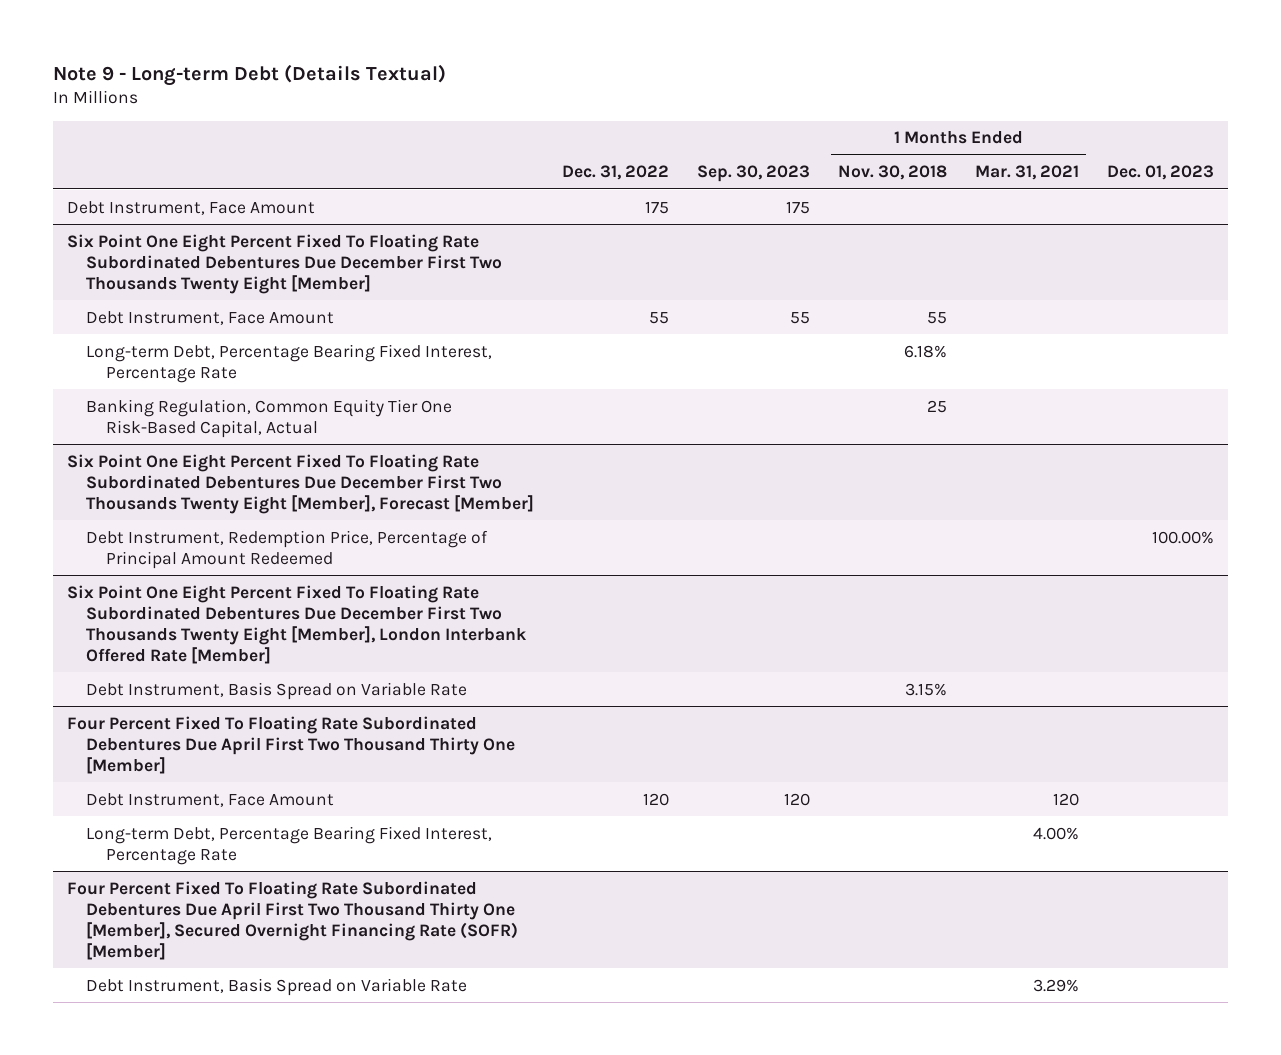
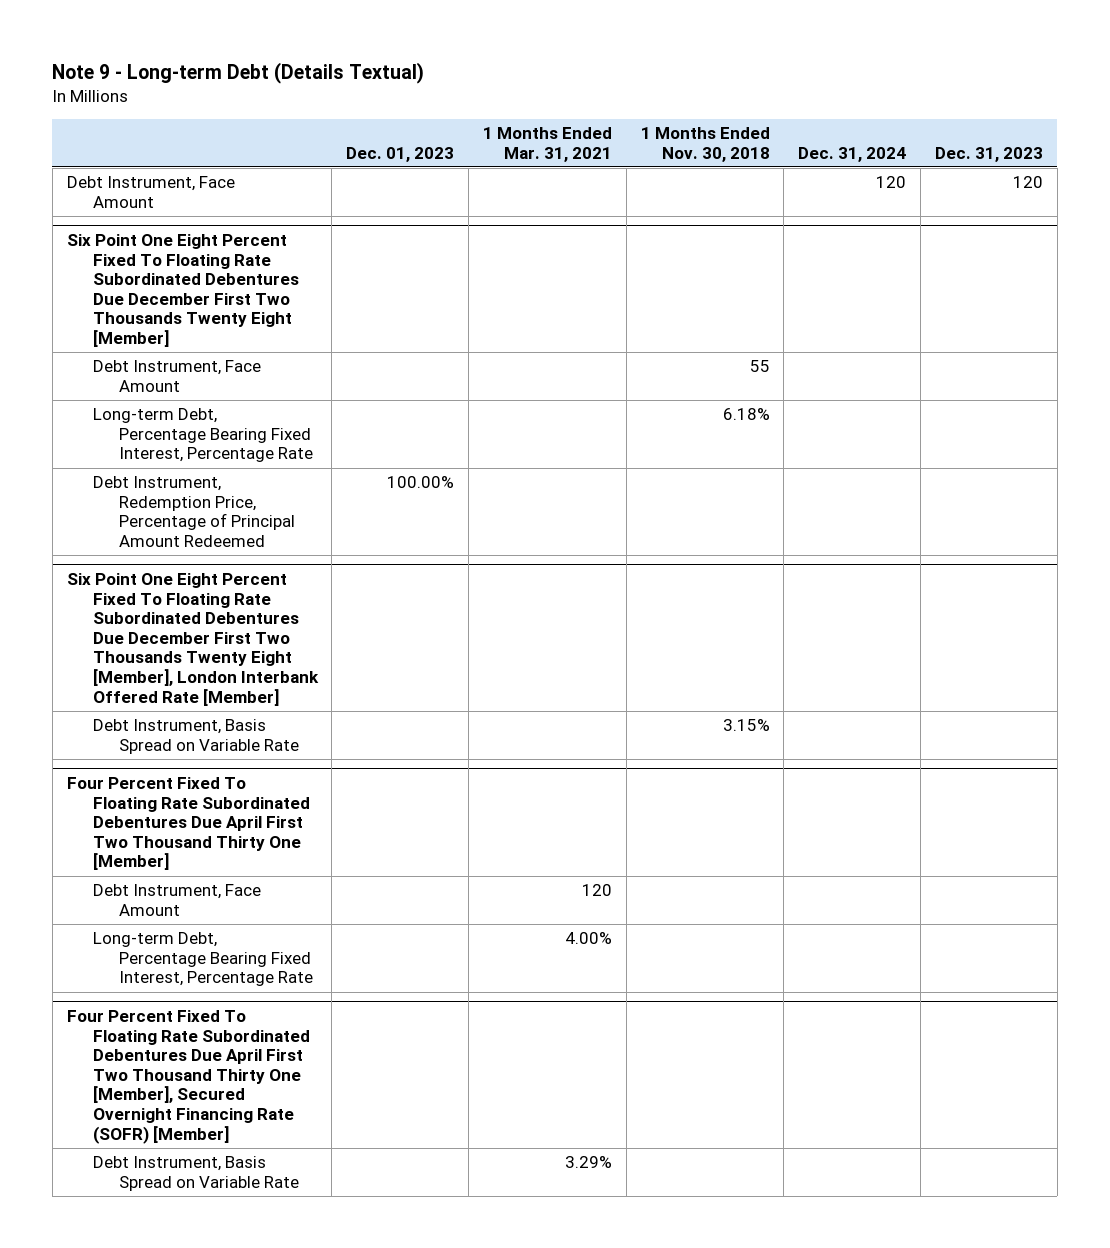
[562,165,670,181] Dec. 31, 2022 -> none
[697,165,811,183] Sep. 30, 2023 -> none
none -> [798,146,907,162] Dec. 31, 2024
none -> [934,146,1043,162] Dec. 31, 2023
[86,398,453,438] Banking Regulation, Common Equity Tier One Risk-Based Capital, Actual -> none
[66,453,535,514] Six Point One Eight Percent Fixed To Floating Rate Subordinated Debentures Due December First Two Thousands Twenty Eight [Member], Forecast [Member] -> none
[86,529,489,569] Debt Instrument, Redemption Price, Percentage of Principal Amount Redeemed -> none
none -> [92,476,295,548] Debt Instrument, Redemption Price, Percentage of Principal Amount Redeemed

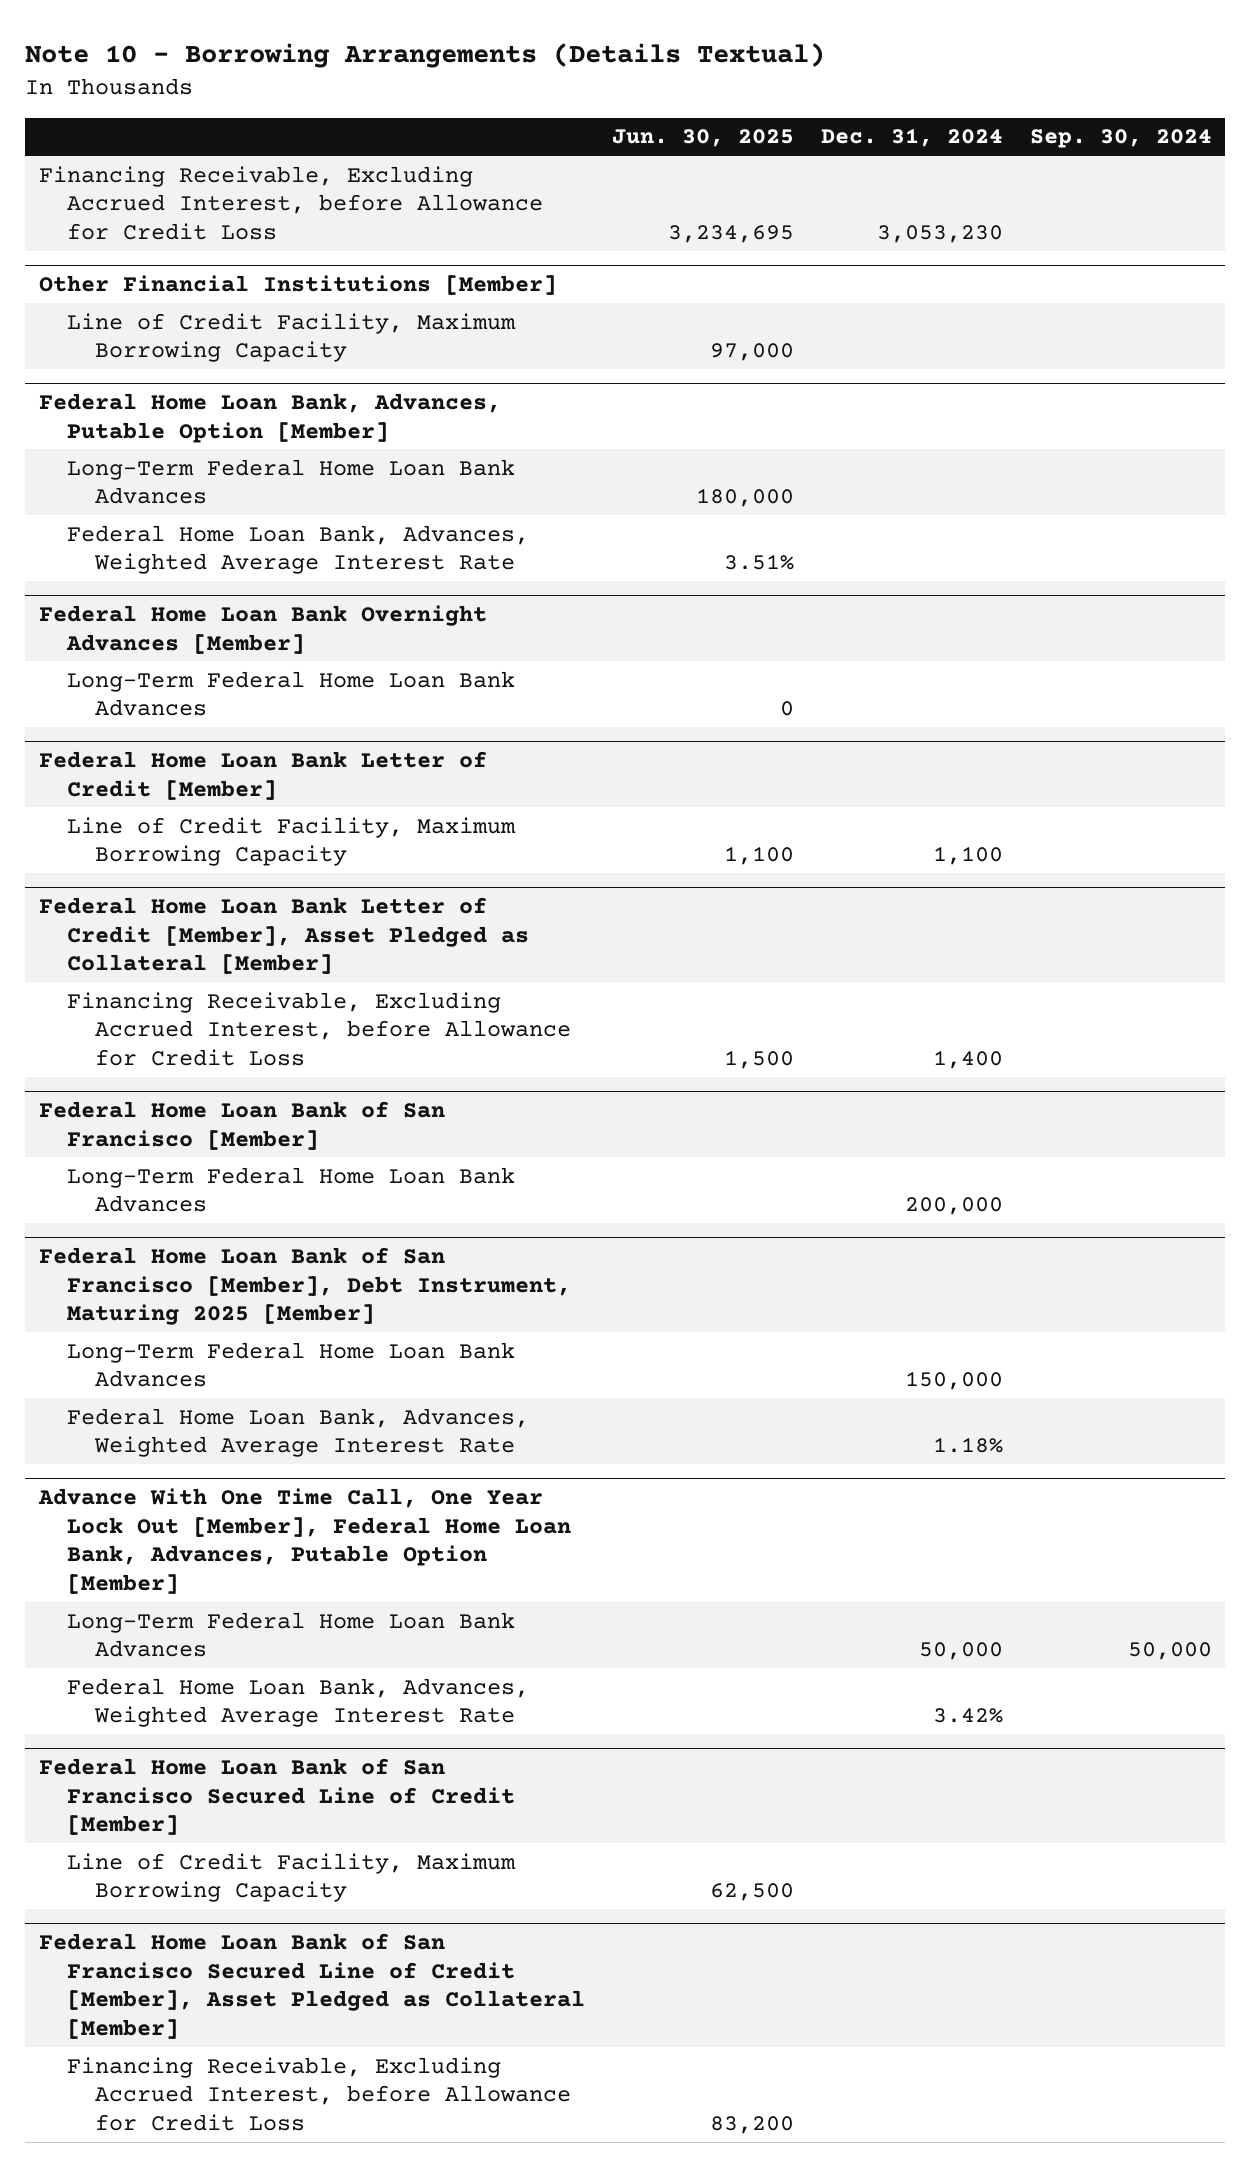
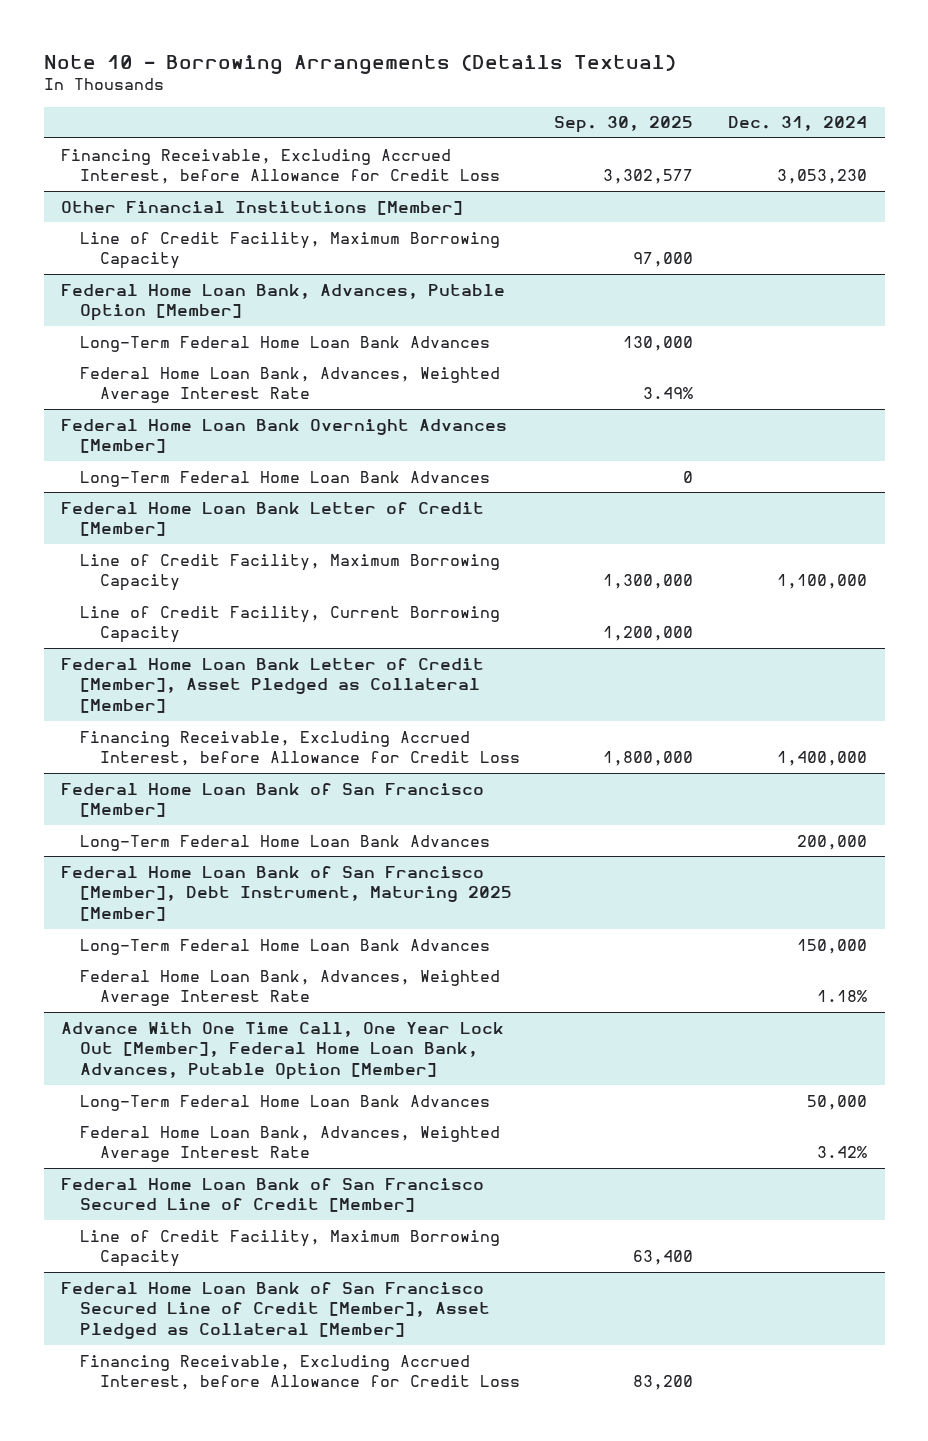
[611,129,794,148] Jun. 30, 2025 -> none
[1029,129,1212,149] Sep. 30, 2024 -> none
none -> [554,116,694,134] Sep. 30, 2025
[932,846,1003,866] 1,100 -> [777,574,868,590] 1,100,000
none -> [80,605,501,644] Line of Credit Facility, Current Borrowing Capacity
[932,1049,1003,1069] 1,400 -> [777,751,868,767] 1,400,000

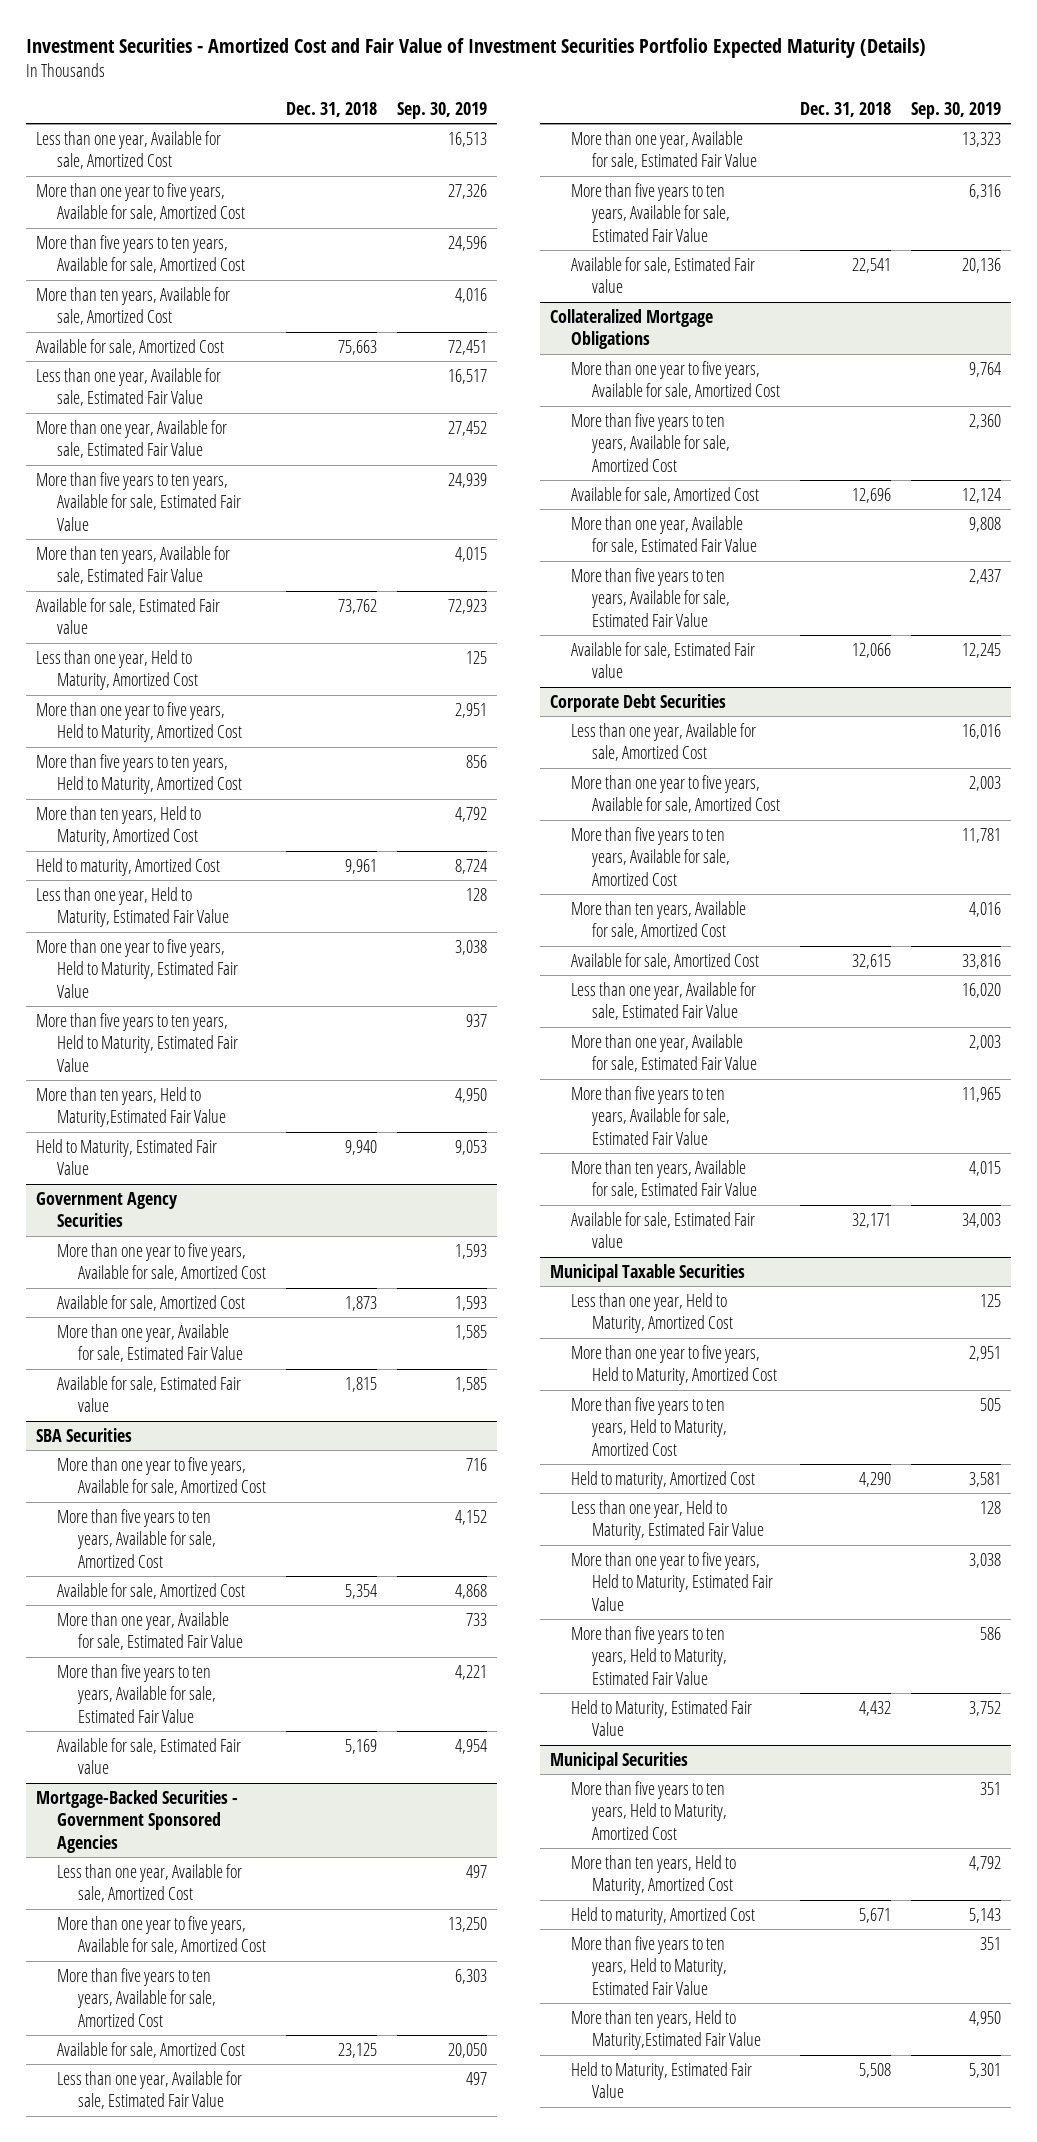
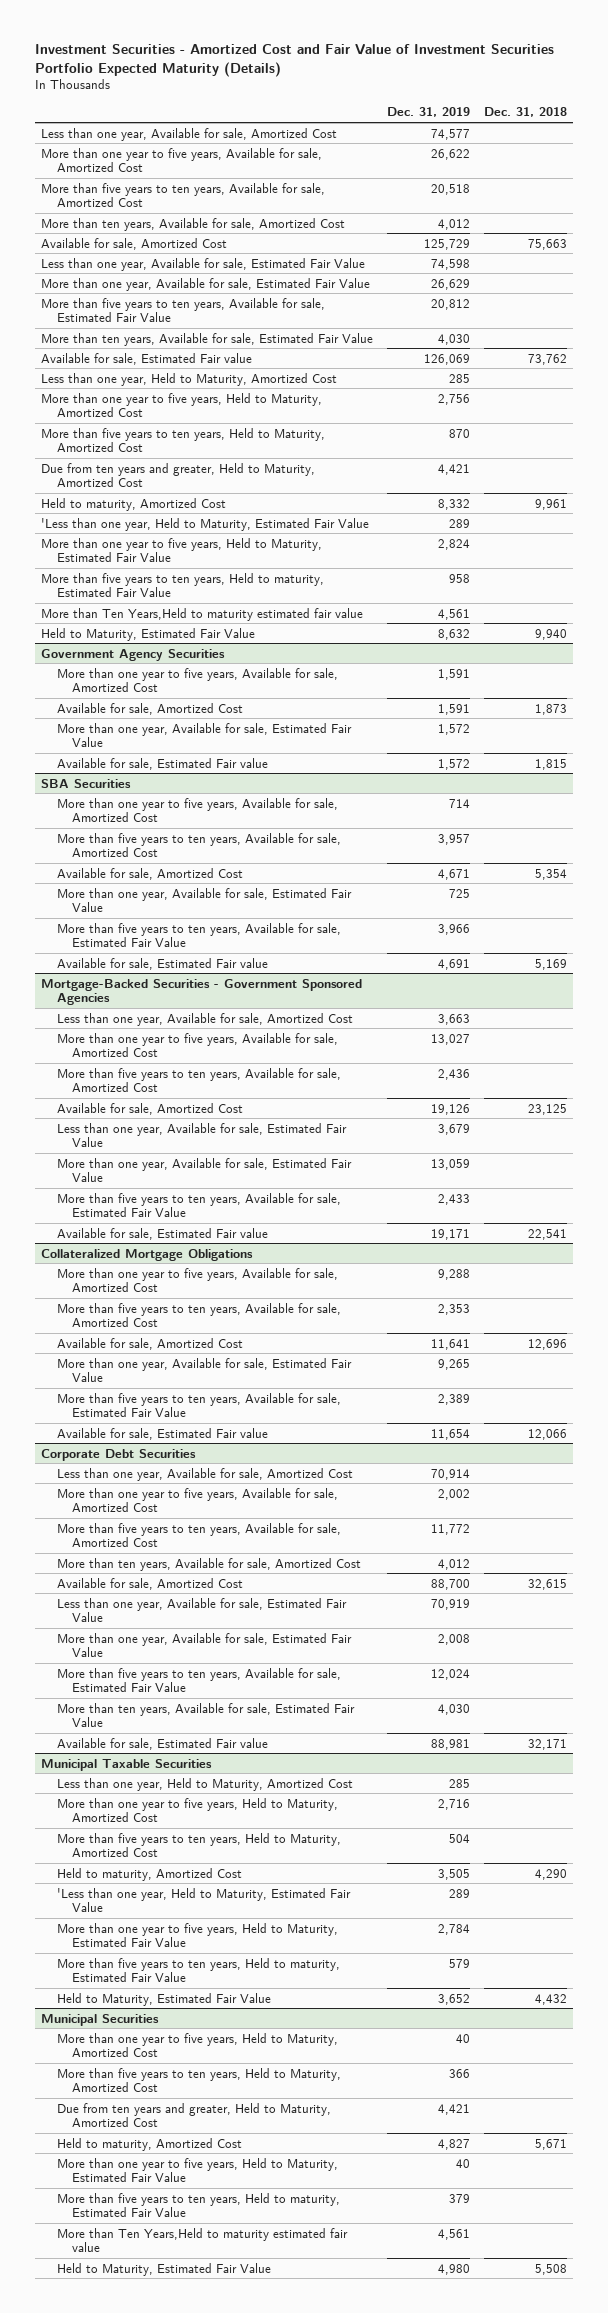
[396,102,487,120] Sep. 30, 2019 -> none
none -> [386,107,470,118] Dec. 31, 2019
[36,805,202,847] More than ten years, Held to Maturity, Amortized Cost -> [41,462,316,487] Due from ten years and greater, Held to Maturity, Amortized Cost
[36,886,230,928] Less than one year, Held to Maturity, Estimated Fair Value -> [41,517,370,531] 'Less than one year, Held to Maturity, Estimated Fair Value
[36,1012,239,1072] More than five years to ten years, Held to Maturity, Estimated Fair Value -> [41,572,325,597] More than five years to ten years, Held to maturity, Estimated Fair Value
[36,1086,227,1128] More than ten years, Held to Maturity,Estimated Fair Value -> [41,607,364,621] More than Ten Years,Held to maturity estimated fair value
[571,1499,765,1541] Less than one year, Held to Maturity, Estimated Fair Value -> [56,1887,351,1912] 'Less than one year, Held to Maturity, Estimated Fair Value
[571,1625,728,1685] More than five years to ten years, Held to Maturity, Estimated Fair Value -> [56,1957,340,1982] More than five years to ten years, Held to maturity, Estimated Fair Value
none -> [56,2032,338,2057] More than one year to five years, Held to Maturity, Amortized Cost
[571,1854,737,1896] More than ten years, Held to Maturity, Amortized Cost -> [56,2102,331,2127] Due from ten years and greater, Held to Maturity, Amortized Cost
none -> [56,2157,338,2182] More than one year to five years, Held to Maturity, Estimated Fair Value
[571,1935,728,1995] More than five years to ten years, Held to Maturity, Estimated Fair Value -> [56,2192,340,2217] More than five years to ten years, Held to maturity, Estimated Fair Value
[571,2009,762,2051] More than ten years, Held to Maturity,Estimated Fair Value -> [56,2227,348,2252] More than Ten Years,Held to maturity estimated fair value

